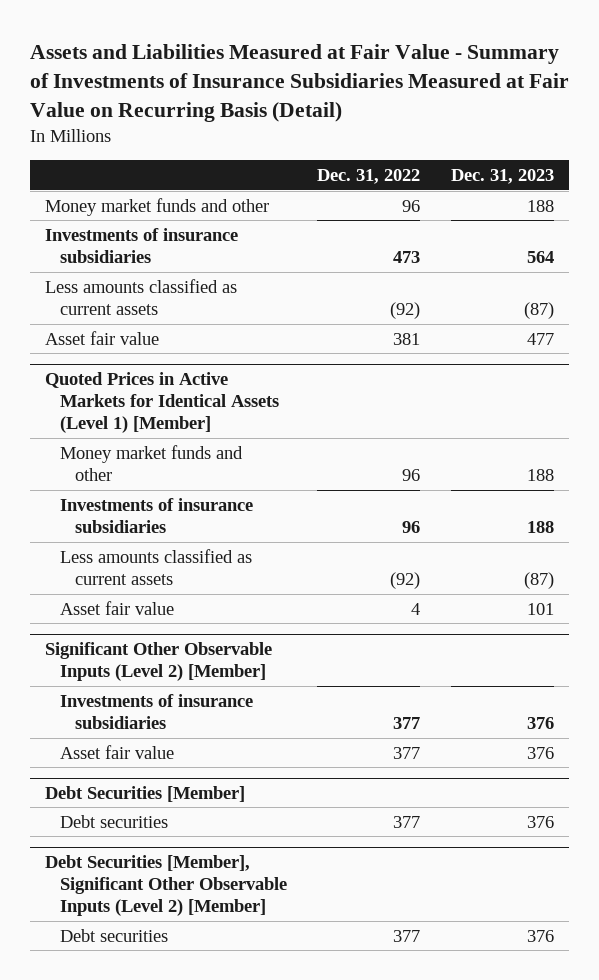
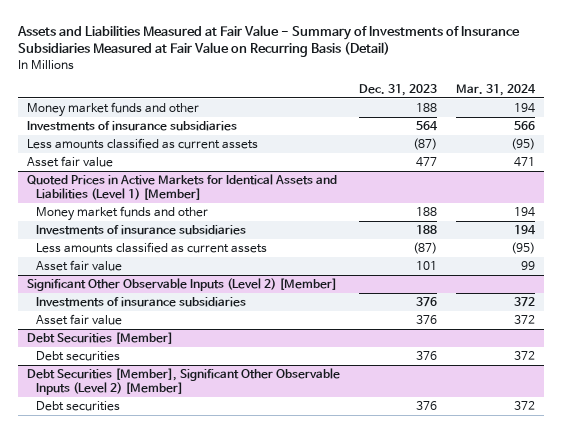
[317,169,421,185] Dec. 31, 2022 -> none
none -> [455,84,536,97] Mar. 31, 2024
[44,371,279,434] Quoted Prices in Active Markets for Identical Assets (Level 1) [Member] -> [27,173,338,201] Quoted Prices in Active Markets for Identical Assets and Liabilities (Level 1) [Member]

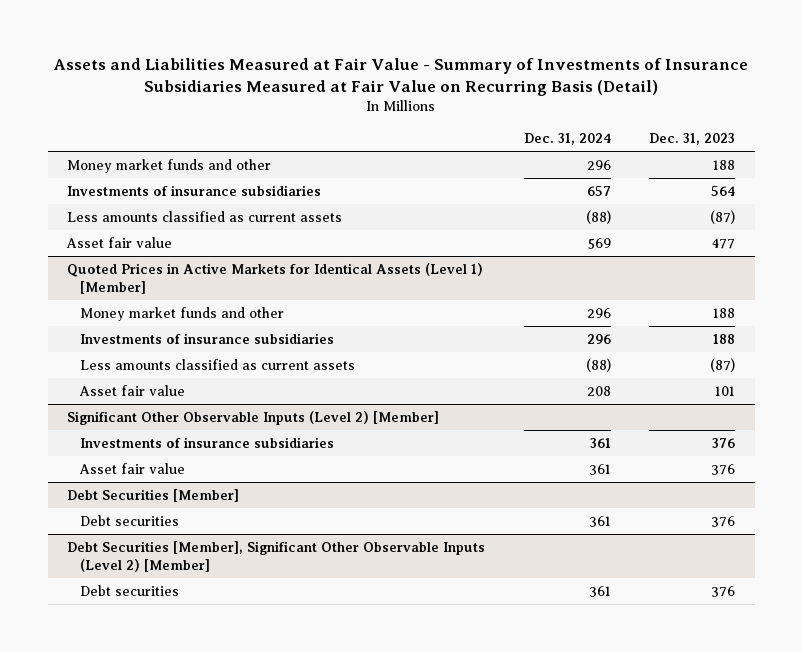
[455,84,536,97] Mar. 31, 2024 -> none
none -> [523,133,611,146] Dec. 31, 2024
[27,173,338,201] Quoted Prices in Active Markets for Identical Assets and Liabilities (Level 1) [Member] -> [67,262,484,295] Quoted Prices in Active Markets for Identical Assets (Level 1) [Member]

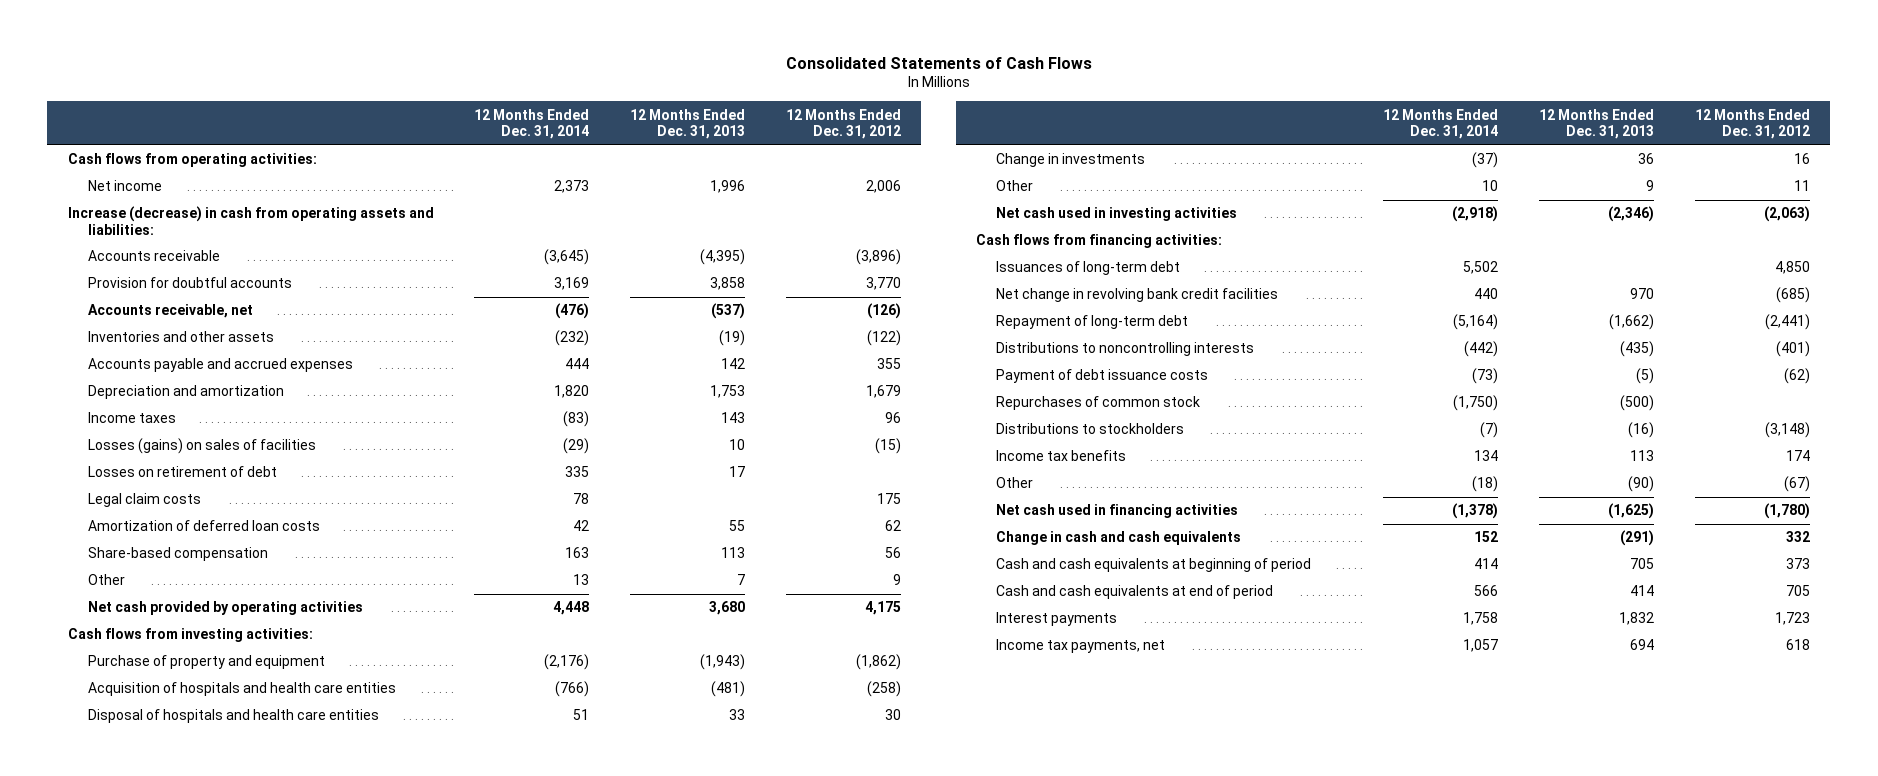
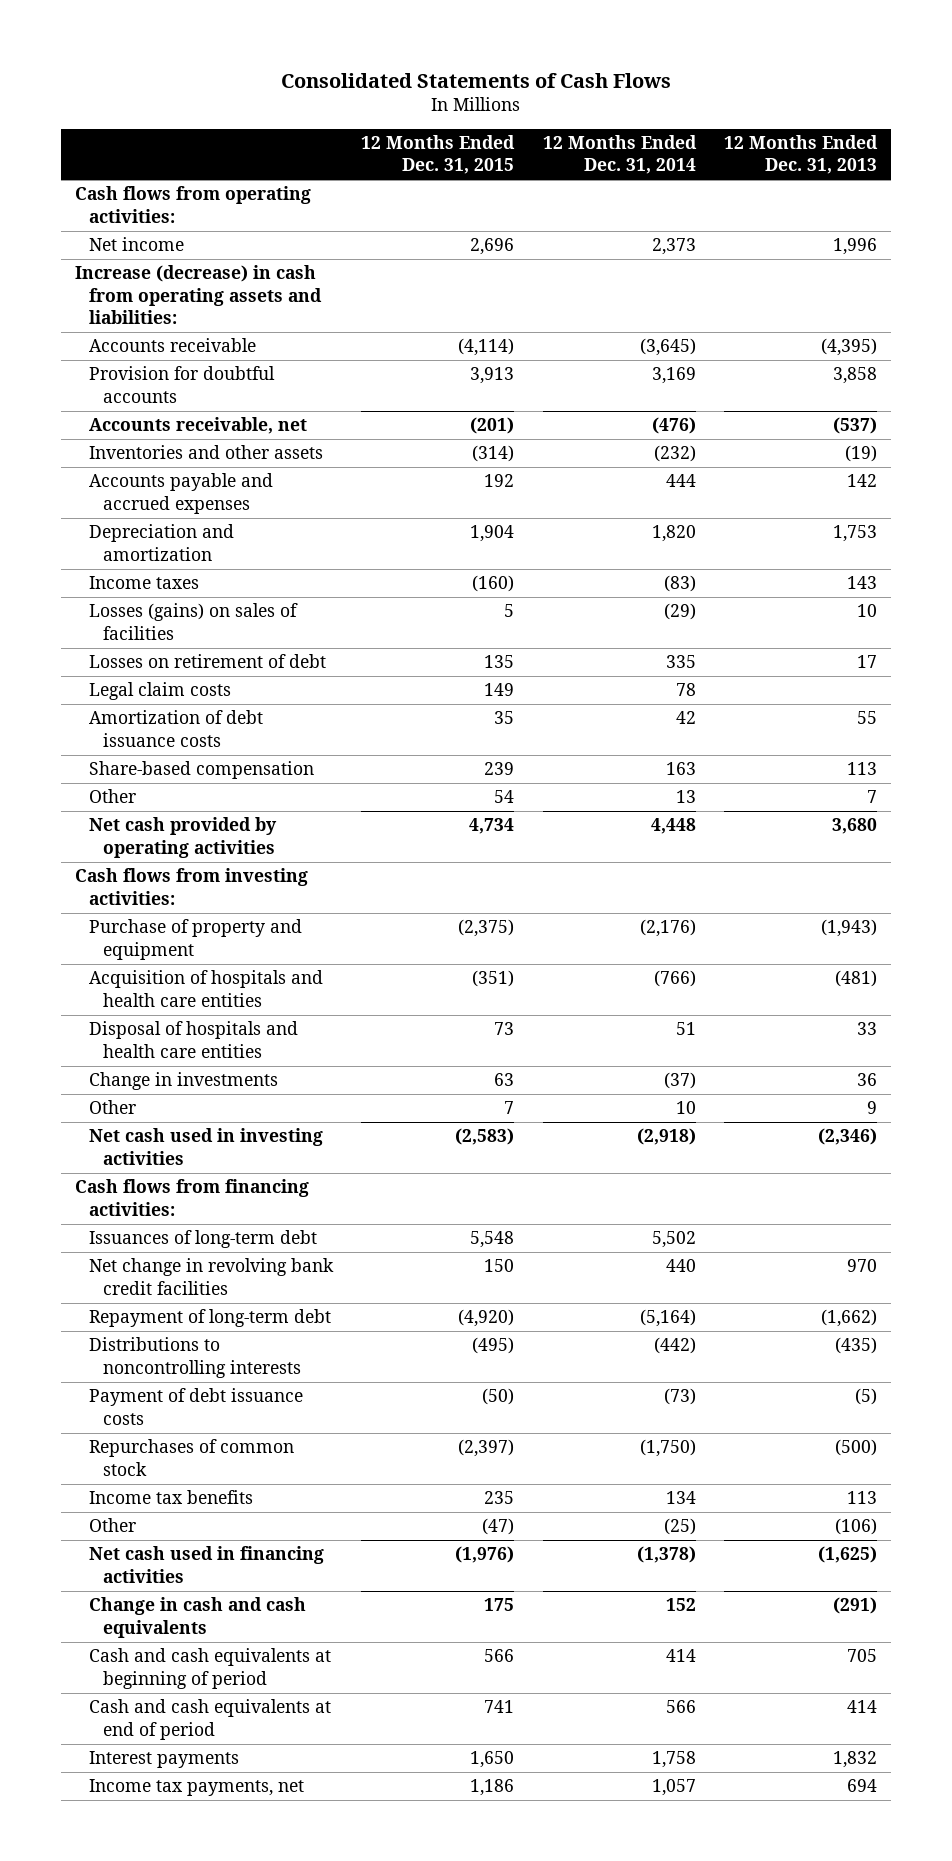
[786,108,902,140] 12 Months Ended Dec. 31, 2012 -> none
none -> [361,135,516,175] 12 Months Ended Dec. 31, 2015
[87,520,320,532] Amortization of deferred loan costs -> [88,710,263,747] Amortization of debt issuance costs
[996,423,1185,435] Distributions to stockholders -> none
[1472,476,1499,493] (18) -> [663,1518,696,1536] (25)
[1628,476,1655,493] (90) -> [835,1518,878,1536] (106)

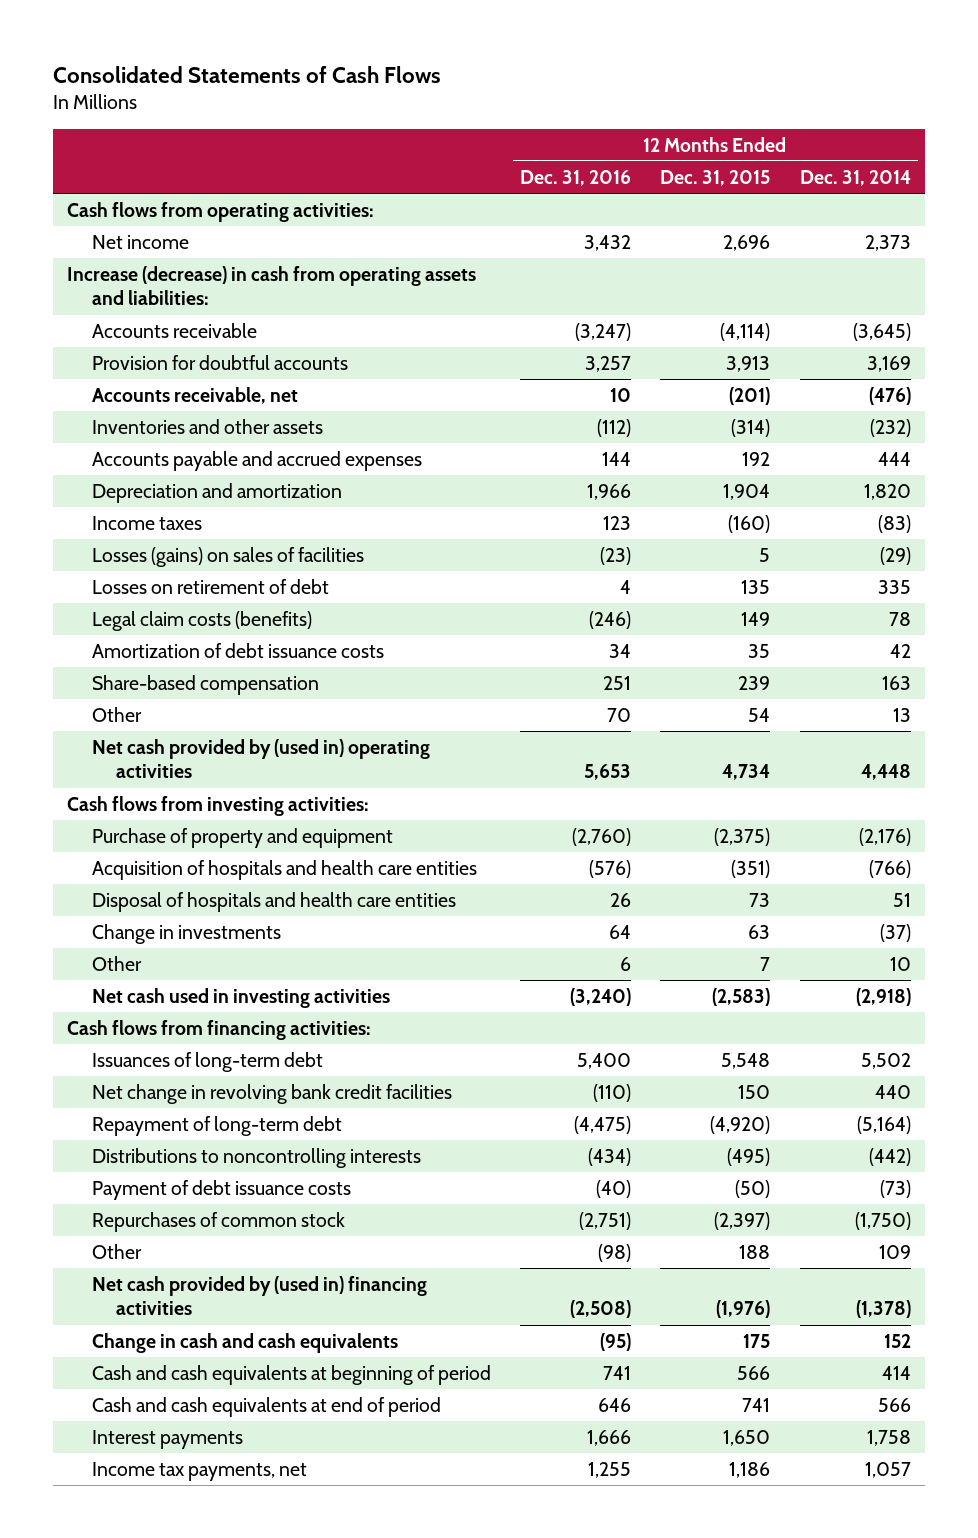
[724,135,879,175] 12 Months Ended Dec. 31, 2013 -> none
none -> [520,169,632,186] Dec. 31, 2016
[88,682,231,701] Legal claim costs -> [91,610,312,631] Legal claim costs (benefits)
[88,817,277,858] Net cash provided by operating activities -> [91,738,430,779] Net cash provided by (used in) operating activities
[88,1490,253,1505] Income tax benefits -> none
[482,1518,515,1536] (47) -> [739,1244,771,1259] 188
[663,1518,696,1536] (25) -> [878,1244,911,1259] 109
[88,1546,324,1583] Net cash used in financing activities -> [91,1275,427,1316] Net cash provided by (used in) financing activities

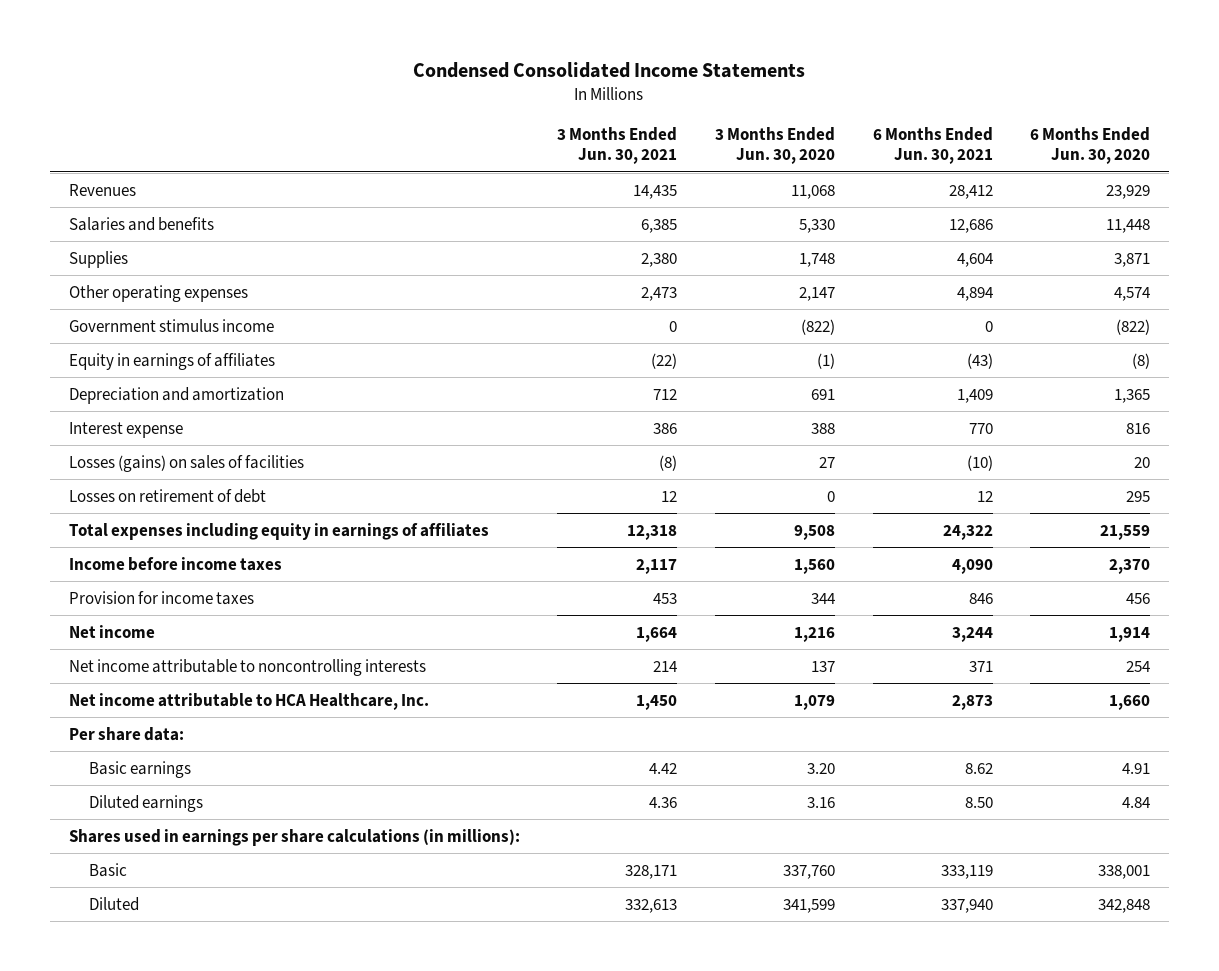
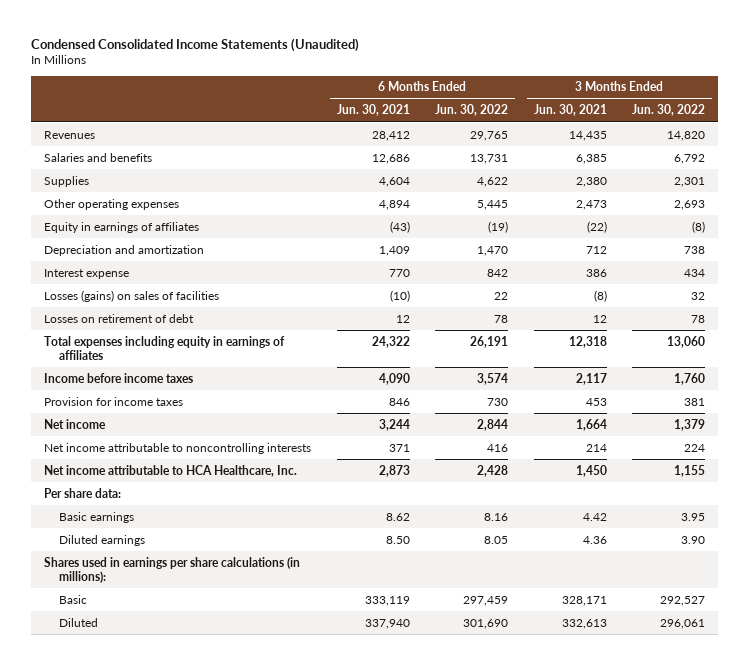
[413,61,806,78] Condensed Consolidated Income Statements -> [31,37,360,52] Condensed Consolidated Income Statements (Unaudited)
[714,126,835,165] 3 Months Ended Jun. 30, 2020 -> none
[1030,126,1151,165] 6 Months Ended Jun. 30, 2020 -> none
none -> [435,104,509,117] Jun. 30, 2022
none -> [632,104,706,117] Jun. 30, 2022
[68,318,274,332] Government stimulus income -> none

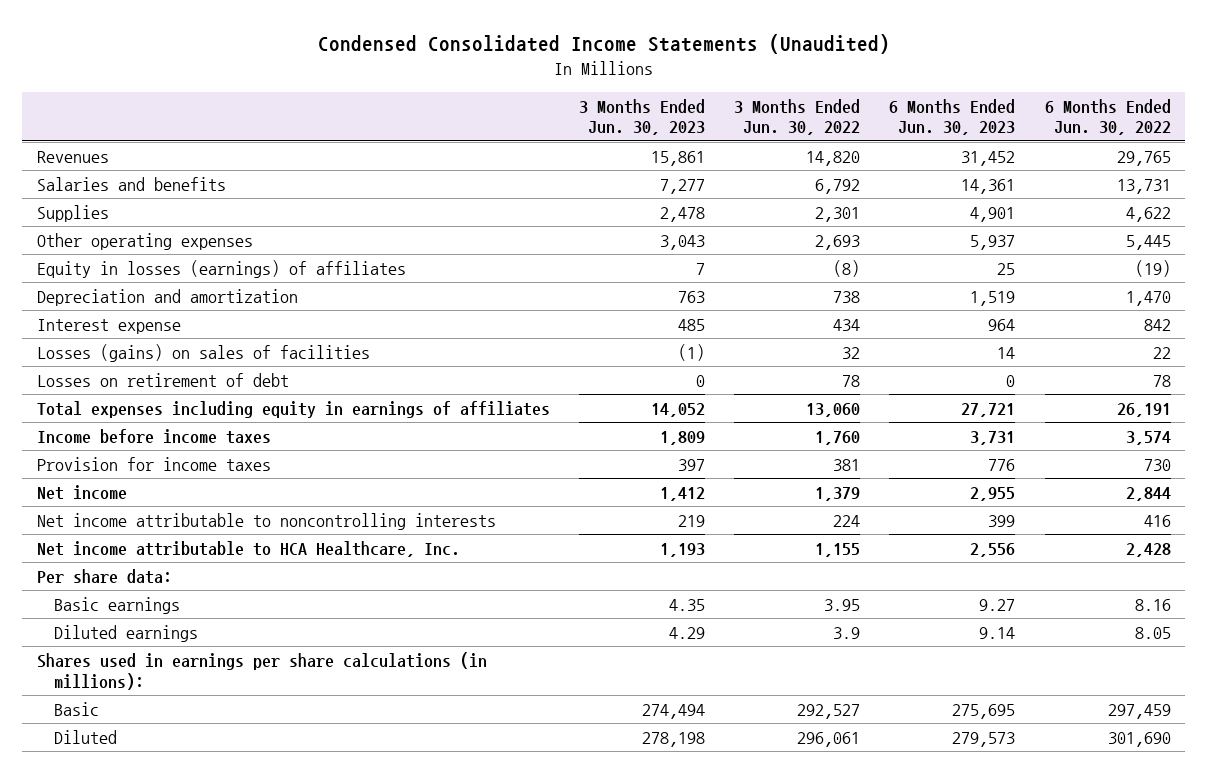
[336,104,410,117] Jun. 30, 2021 -> none
[533,104,607,117] Jun. 30, 2021 -> none
none -> [579,98,706,136] 3 Months Ended Jun. 30, 2023
none -> [889,98,1016,136] 6 Months Ended Jun. 30, 2023
[44,221,200,233] Equity in earnings of affiliates -> [36,259,406,278] Equity in losses (earnings) of affiliates
[681,535,706,544] 3.90 -> [833,626,861,639] 3.9

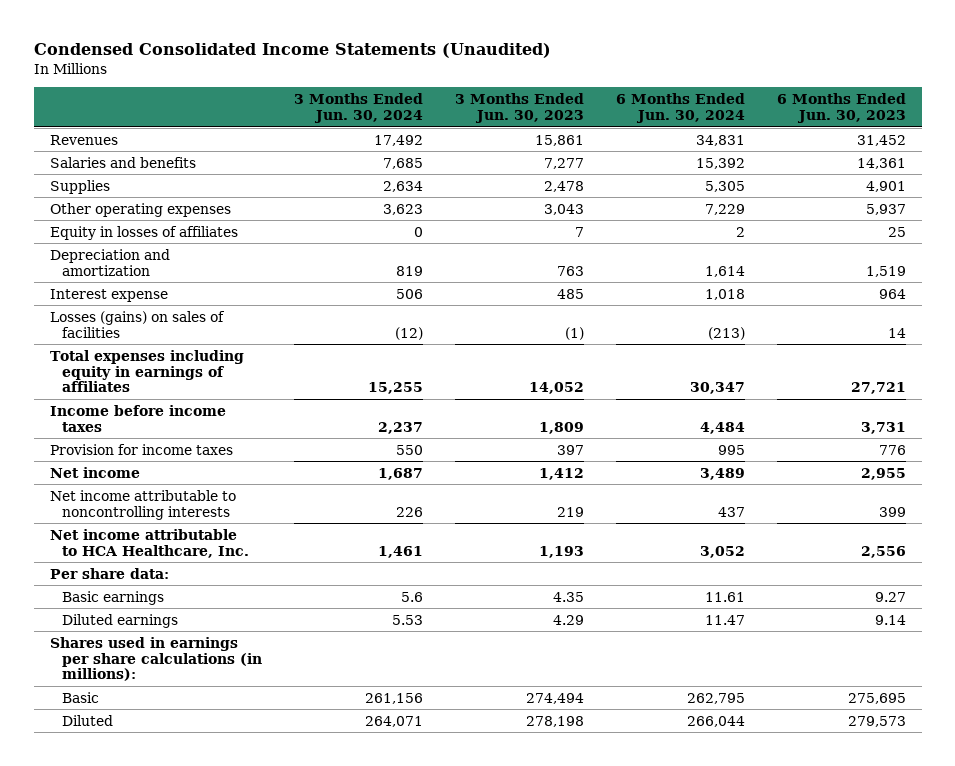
[734,98,861,136] 3 Months Ended Jun. 30, 2022 -> none
[1044,98,1171,136] 6 Months Ended Jun. 30, 2022 -> none
none -> [294,93,424,123] 3 Months Ended Jun. 30, 2024
none -> [615,93,745,123] 6 Months Ended Jun. 30, 2024
[36,259,406,278] Equity in losses (earnings) of affiliates -> [49,225,238,240] Equity in losses of affiliates
[36,372,289,387] Losses on retirement of debt -> none

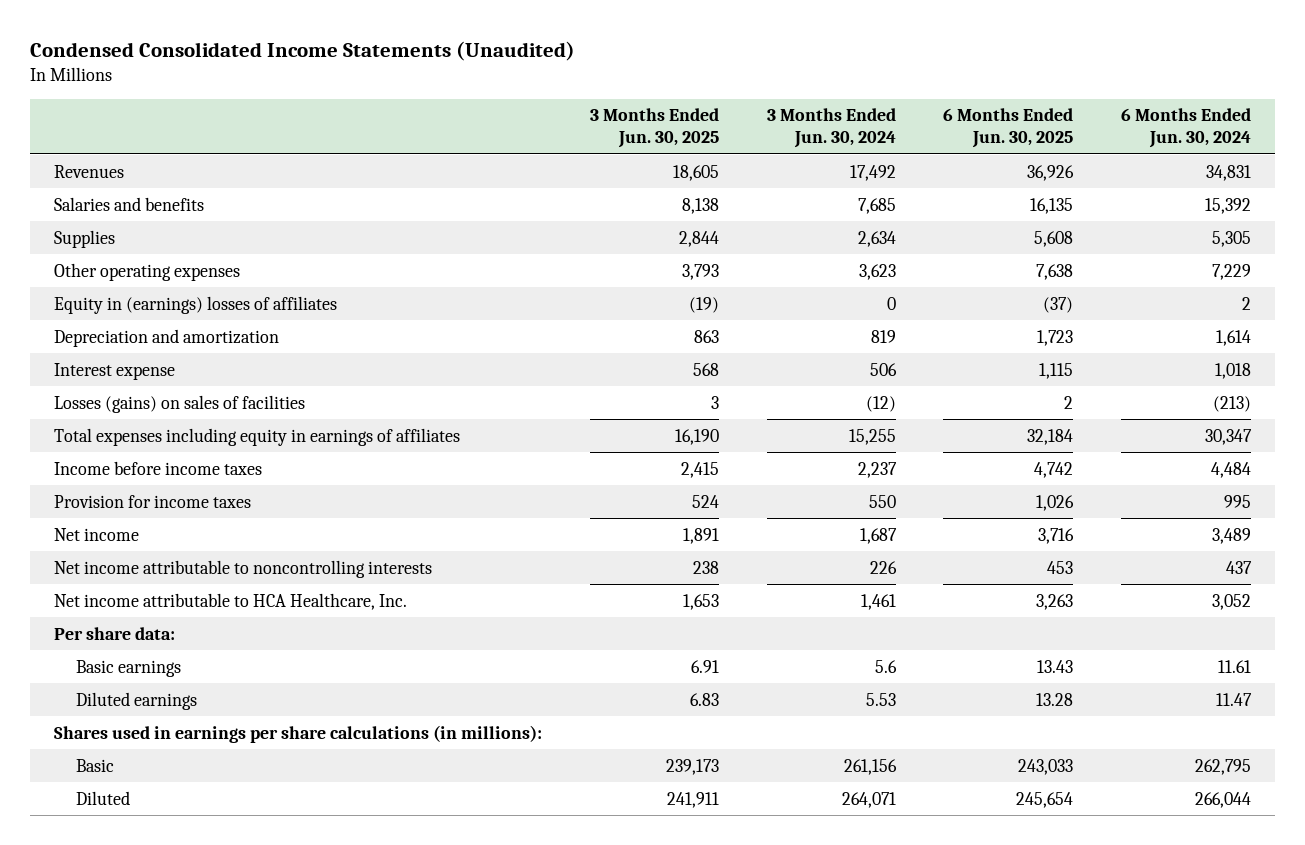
[454,93,584,123] 3 Months Ended Jun. 30, 2023 -> none
[776,93,906,123] 6 Months Ended Jun. 30, 2023 -> none
none -> [589,108,719,149] 3 Months Ended Jun. 30, 2025
none -> [943,108,1074,149] 6 Months Ended Jun. 30, 2025
[49,225,238,240] Equity in losses of affiliates -> [53,295,337,314] Equity in (earnings) losses of affiliates

